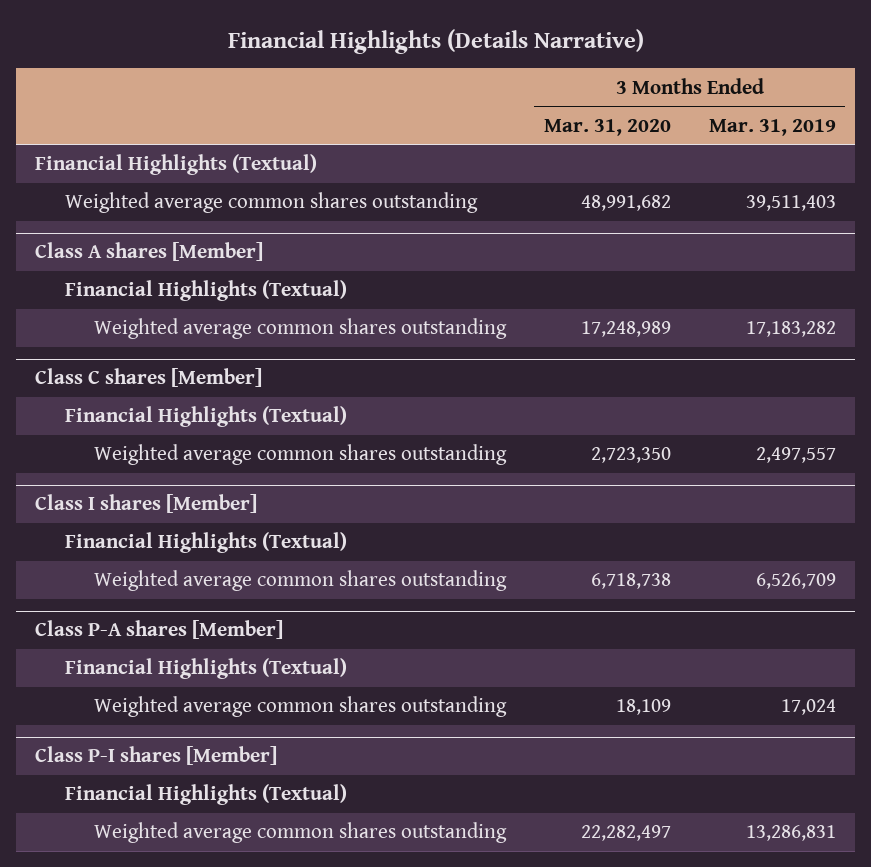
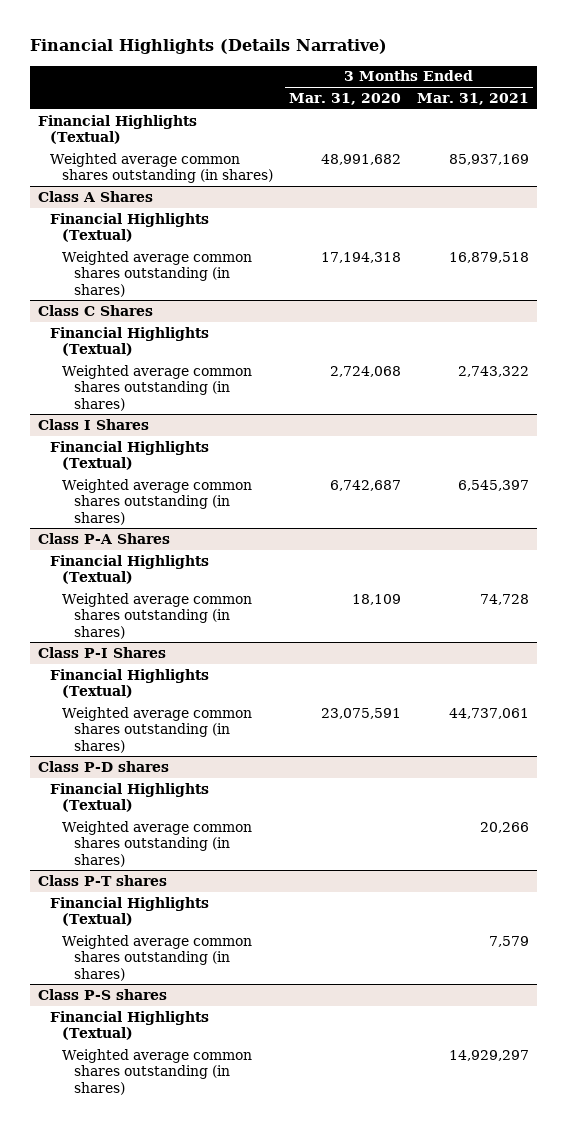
[708,118,836,136] Mar. 31, 2019 -> none
none -> [417,93,530,106] Mar. 31, 2021
[64,192,478,214] Weighted average common shares outstanding -> [49,152,274,184] Weighted average common shares outstanding (in shares)
[35,242,264,262] Class A shares [Member] -> [37,190,153,202] Class A Shares
[93,318,507,340] Weighted average common shares outstanding -> [62,250,253,297] Weighted average common shares outstanding (in shares)
[580,321,671,338] 17,248,989 -> [321,251,402,263] 17,194,318
[35,368,263,388] Class C shares [Member] -> [37,304,153,316] Class C Shares
[93,444,507,466] Weighted average common shares outstanding -> [62,364,253,411] Weighted average common shares outstanding (in shares)
[590,447,671,464] 2,723,350 -> [330,365,402,377] 2,724,068
[35,494,258,514] Class I shares [Member] -> [37,418,149,430] Class I Shares
[93,570,507,592] Weighted average common shares outstanding -> [62,478,253,525] Weighted average common shares outstanding (in shares)
[590,573,671,590] 6,718,738 -> [330,479,402,491] 6,742,687
[35,620,284,640] Class P-A shares [Member] -> [37,532,170,544] Class P-A Shares
[93,696,507,718] Weighted average common shares outstanding -> [62,592,253,639] Weighted average common shares outstanding (in shares)
[35,746,278,766] Class P-I shares [Member] -> [37,646,166,658] Class P-I Shares
[93,822,507,844] Weighted average common shares outstanding -> [62,706,253,753] Weighted average common shares outstanding (in shares)
[580,825,671,842] 22,282,497 -> [321,707,402,719] 23,075,591
none -> [37,760,169,772] Class P-D shares
none -> [49,782,209,813] Financial Highlights (Textual)
none -> [62,820,253,867] Weighted average common shares outstanding (in shares)
none -> [37,874,167,886] Class P-T shares
none -> [49,896,209,927] Financial Highlights (Textual)
none -> [62,934,253,981] Weighted average common shares outstanding (in shares)
none -> [37,988,167,1000] Class P-S shares
none -> [49,1010,209,1041] Financial Highlights (Textual)
none -> [62,1048,253,1095] Weighted average common shares outstanding (in shares)

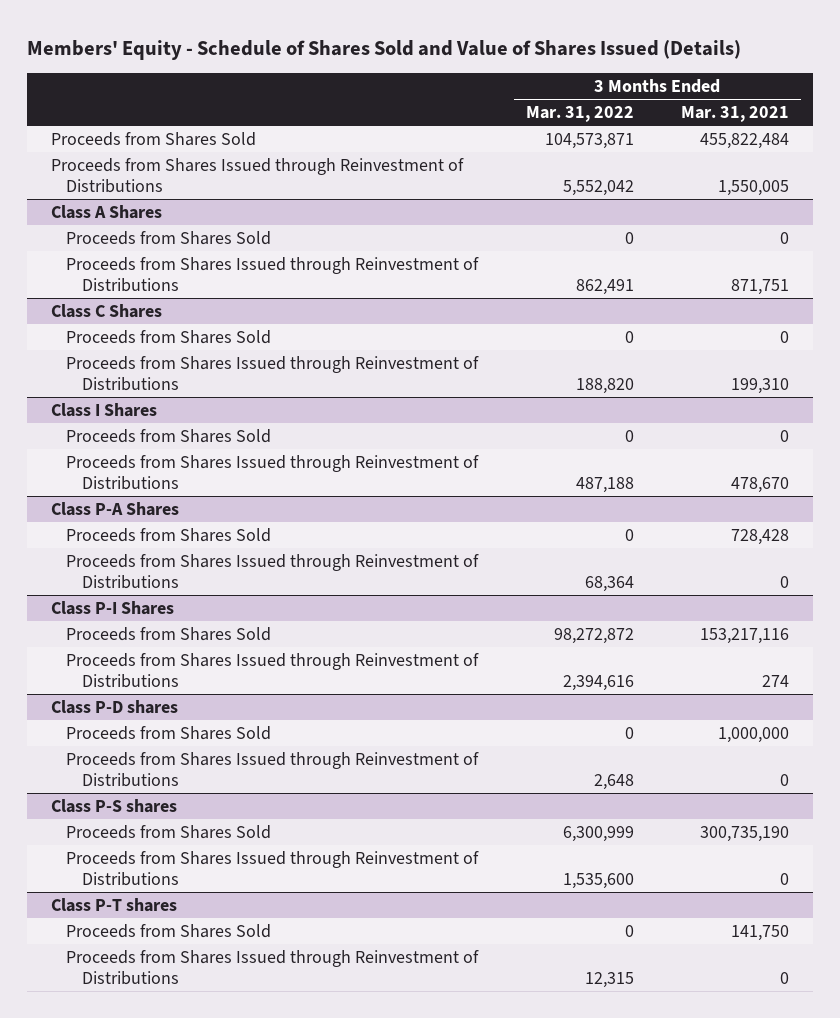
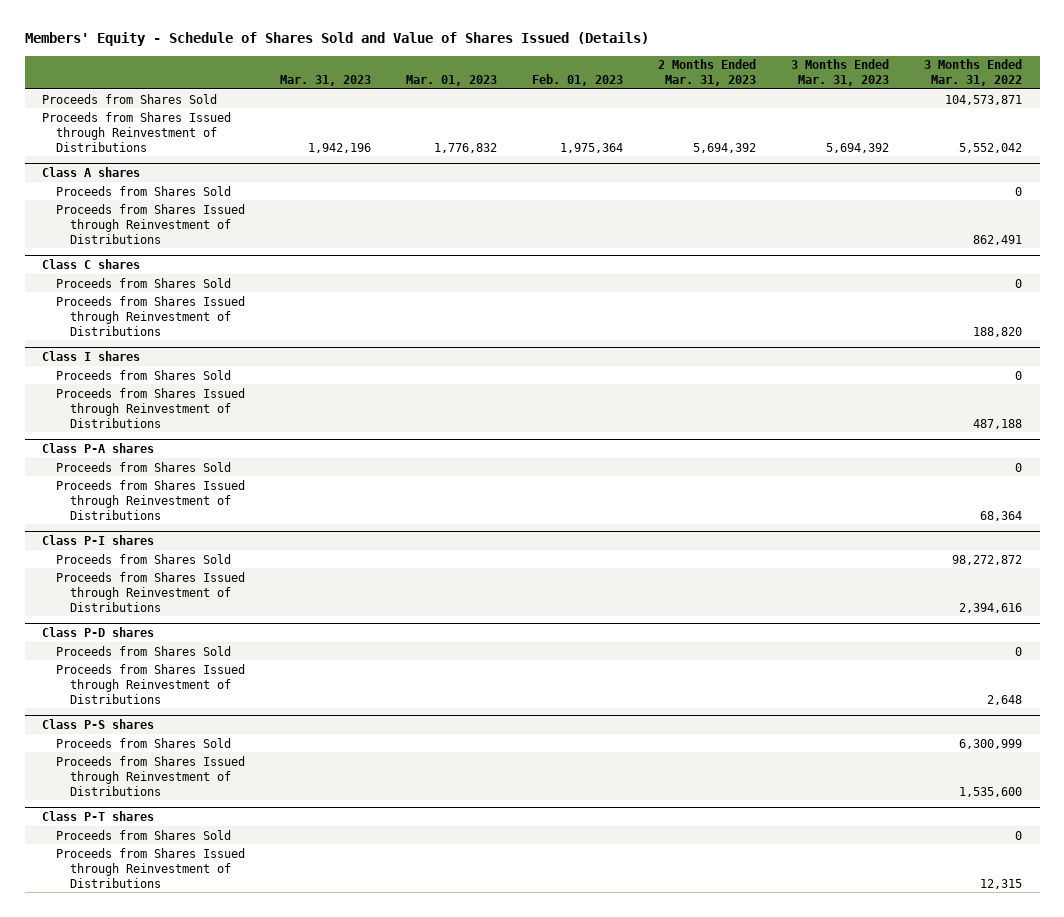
[681,106,790,123] Mar. 31, 2021 -> none
none -> [280,75,372,87] Mar. 31, 2023
none -> [406,75,498,87] Mar. 01, 2023
none -> [532,74,624,87] Feb. 01, 2023
none -> [658,59,757,87] 2 Months Ended Mar. 31, 2023
none -> [791,59,890,87] 3 Months Ended Mar. 31, 2023
[50,205,162,220] Class A Shares -> [42,167,141,178] Class A shares
[50,304,162,319] Class C Shares -> [42,259,141,270] Class C shares
[50,403,157,418] Class I Shares -> [42,351,141,362] Class I shares
[50,502,179,517] Class P-A Shares -> [42,443,155,454] Class P-A shares
[50,601,174,616] Class P-I Shares -> [42,535,155,546] Class P-I shares

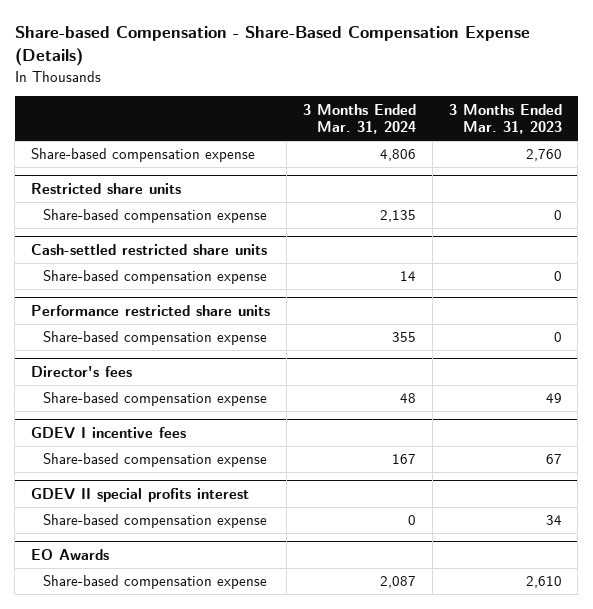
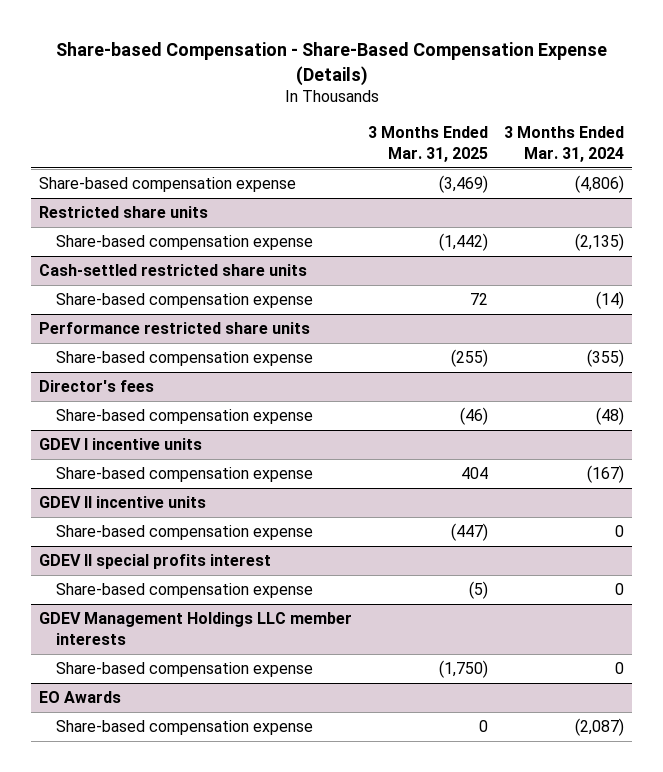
[448,103,562,135] 3 Months Ended Mar. 31, 2023 -> none
none -> [368,126,489,162] 3 Months Ended Mar. 31, 2025
[379,149,416,162] 4,806 -> [575,175,625,194] (4,806)
[379,210,416,223] 2,135 -> [575,233,625,252] (2,135)
[399,271,416,282] 14 -> [596,291,625,310] (14)
[391,332,416,343] 355 -> [587,349,625,368] (355)
[399,393,416,404] 48 -> [596,407,625,426] (48)
[31,427,187,440] GDEV I incentive fees -> [39,438,203,451] GDEV I incentive units
[391,454,416,465] 167 -> [587,465,625,484] (167)
none -> [39,496,207,509] GDEV II incentive units
none -> [55,525,313,541] Share-based compensation expense
none -> [39,612,353,645] GDEV Management Holdings LLC member interests
none -> [55,662,313,678] Share-based compensation expense
[379,576,416,589] 2,087 -> [575,718,625,737] (2,087)

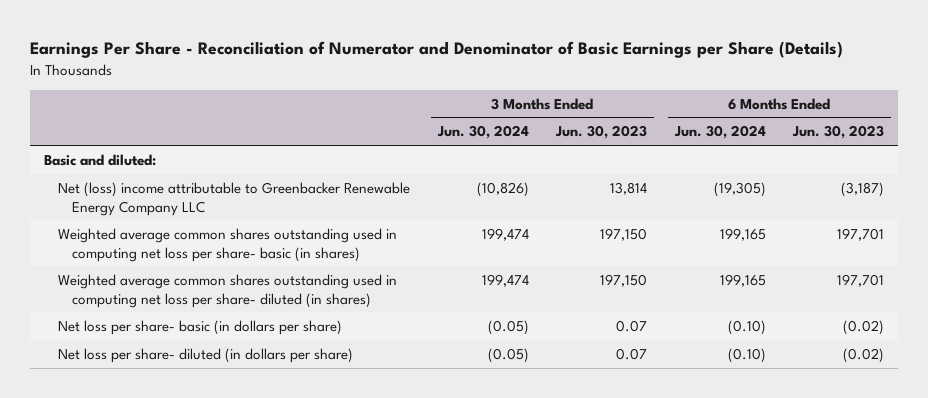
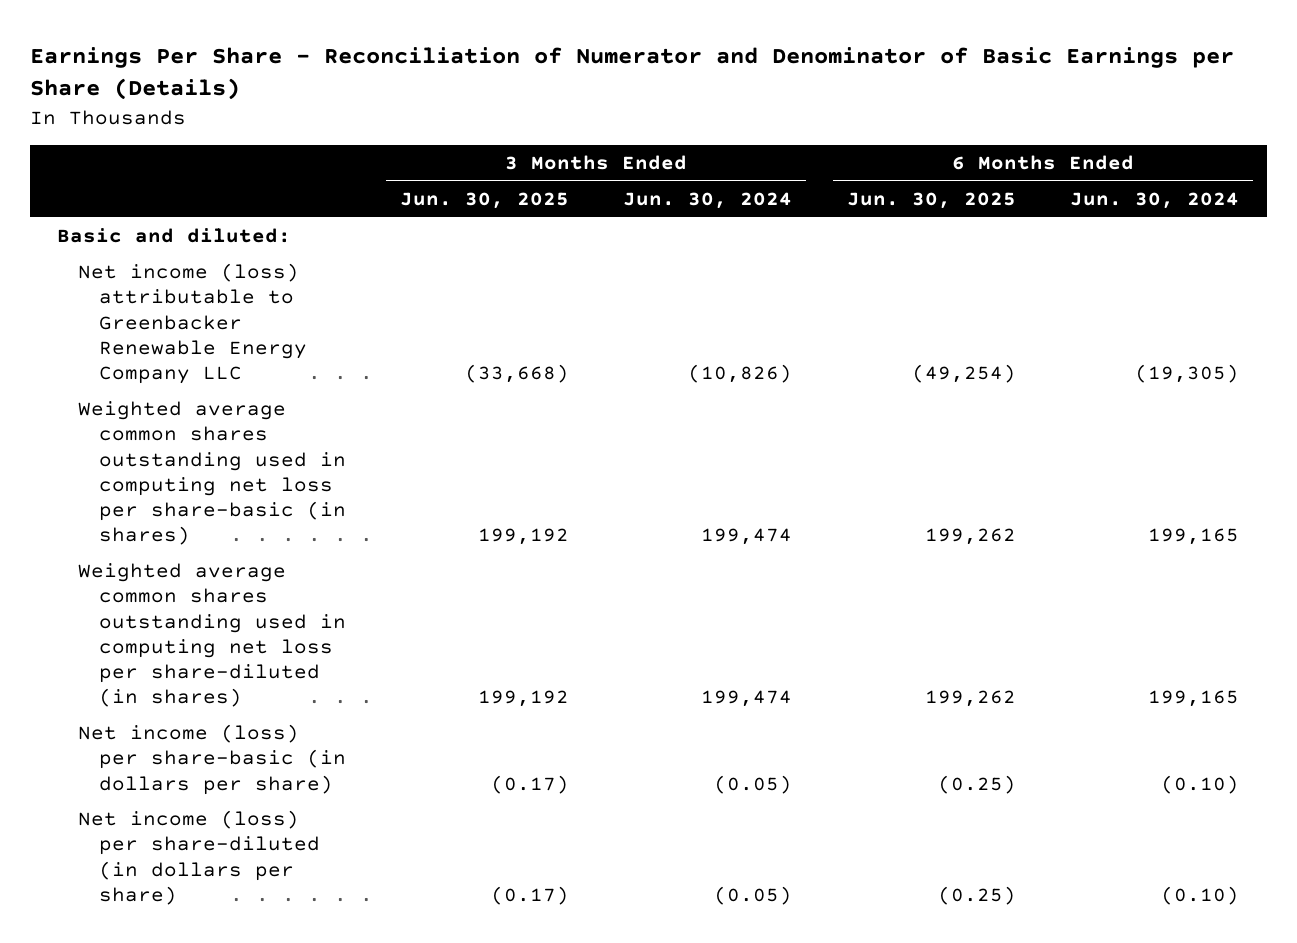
[555,125,648,140] Jun. 30, 2023 -> none
[792,125,885,140] Jun. 30, 2023 -> none
none -> [400,192,570,210] Jun. 30, 2025
none -> [846,192,1016,210] Jun. 30, 2025
[58,181,411,216] Net (loss) income attributable to Greenbacker Renewable Energy Company LLC -> [77,263,307,384] Net income (loss) attributable to Greenbacker Renewable Energy Company LLC
[58,227,398,262] Weighted average common shares outstanding used in computing net loss per share- basic (in shares) -> [77,401,346,545] Weighted average common shares outstanding used in computing net loss per share-basic (in shares)
[58,273,398,308] Weighted average common shares outstanding used in computing net loss per share- diluted (in shares) -> [77,563,346,707] Weighted average common shares outstanding used in computing net loss per share-diluted (in shares)
[58,319,343,335] Net loss per share- basic (in dollars per share) -> [77,724,346,795] Net income (loss) per share-basic (in dollars per share)
[58,347,354,363] Net loss per share- diluted (in dollars per share) -> [77,810,320,905] Net income (loss) per share-diluted (in dollars per share)

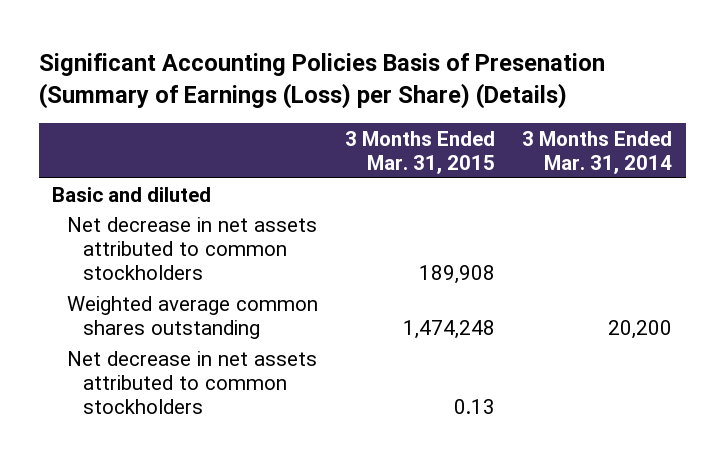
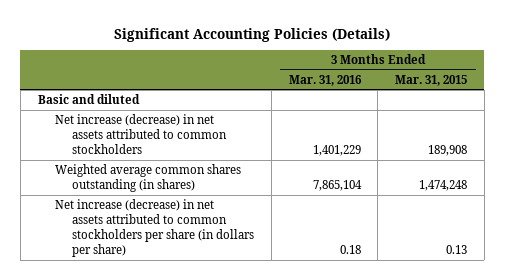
[38,52,605,109] Significant Accounting Policies Basis of Presenation (Summary of Earnings (Loss) per Share) (Details) -> [114,27,391,42] Significant Accounting Policies (Details)
[522,130,673,175] 3 Months Ended Mar. 31, 2014 -> none
none -> [288,74,362,86] Mar. 31, 2016
[67,216,318,280] Net decrease in net assets attributed to common stockholders -> [54,114,228,155] Net increase (decrease) in net assets attributed to common stockholders
[67,295,319,339] Weighted average common shares outstanding -> [54,164,241,193] Weighted average common shares outstanding (in shares)
[67,350,318,414] Net decrease in net assets attributed to common stockholders -> [54,199,255,258] Net increase (decrease) in net assets attributed to common stockholders per share (in dollars per share)

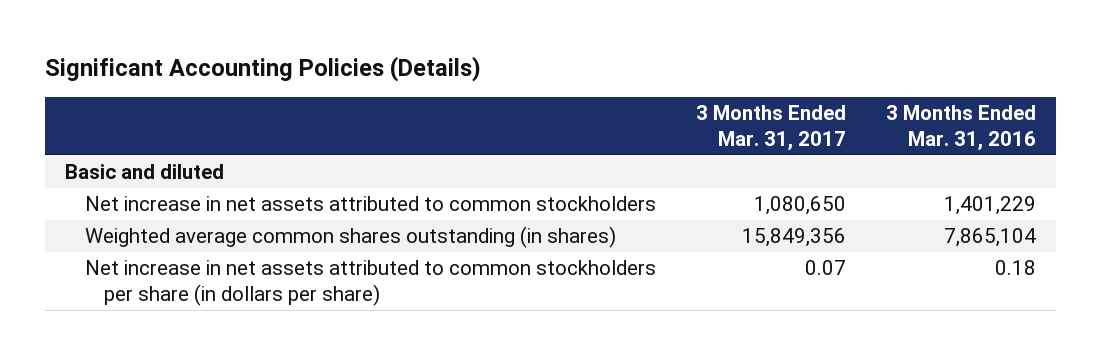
[395,74,468,86] Mar. 31, 2015 -> none
none -> [695,105,846,151] 3 Months Ended Mar. 31, 2017
[54,114,228,155] Net increase (decrease) in net assets attributed to common stockholders -> [84,196,656,212] Net increase in net assets attributed to common stockholders
[54,199,255,258] Net increase (decrease) in net assets attributed to common stockholders per share (in dollars per share) -> [84,260,656,307] Net increase in net assets attributed to common stockholders per share (in dollars per share)

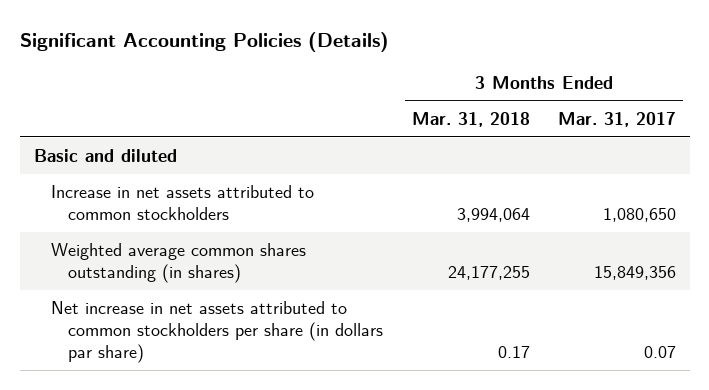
[885,105,1036,151] 3 Months Ended Mar. 31, 2016 -> none
none -> [411,111,530,127] Mar. 31, 2018
[84,196,656,212] Net increase in net assets attributed to common stockholders -> [51,185,315,221] Increase in net assets attributed to common stockholders
[84,260,656,307] Net increase in net assets attributed to common stockholders per share (in dollars per share) -> [51,301,384,364] Net increase in net assets attributed to common stockholders per share (in dollars par share)

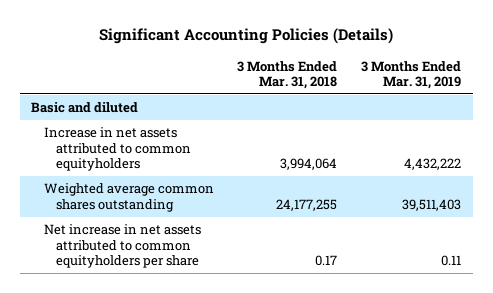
[557,111,676,127] Mar. 31, 2017 -> none
none -> [361,60,462,89] 3 Months Ended Mar. 31, 2019
[51,185,315,221] Increase in net assets attributed to common stockholders -> [43,127,191,171] Increase in net assets attributed to common equityholders
[51,243,307,284] Weighted average common shares outstanding (in shares) -> [43,183,214,212] Weighted average common shares outstanding
[51,301,384,364] Net increase in net assets attributed to common stockholders per share (in dollars par share) -> [43,224,201,268] Net increase in net assets attributed to common equityholders per share

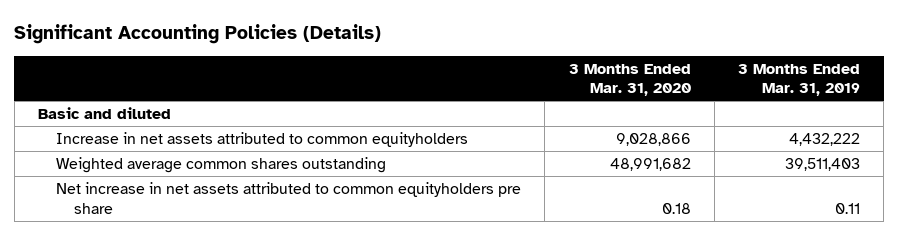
[237,60,338,89] 3 Months Ended Mar. 31, 2018 -> none
none -> [568,63,691,97] 3 Months Ended Mar. 31, 2020
[43,224,201,268] Net increase in net assets attributed to common equityholders per share -> [56,182,522,214] Net increase in net assets attributed to common equityholders pre share

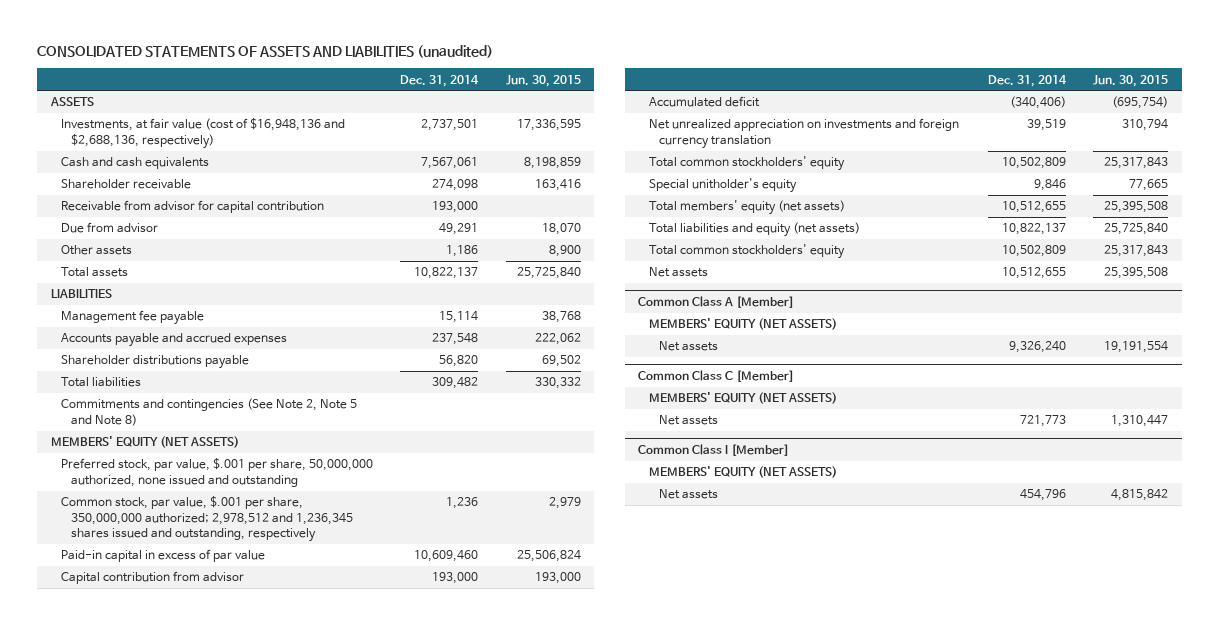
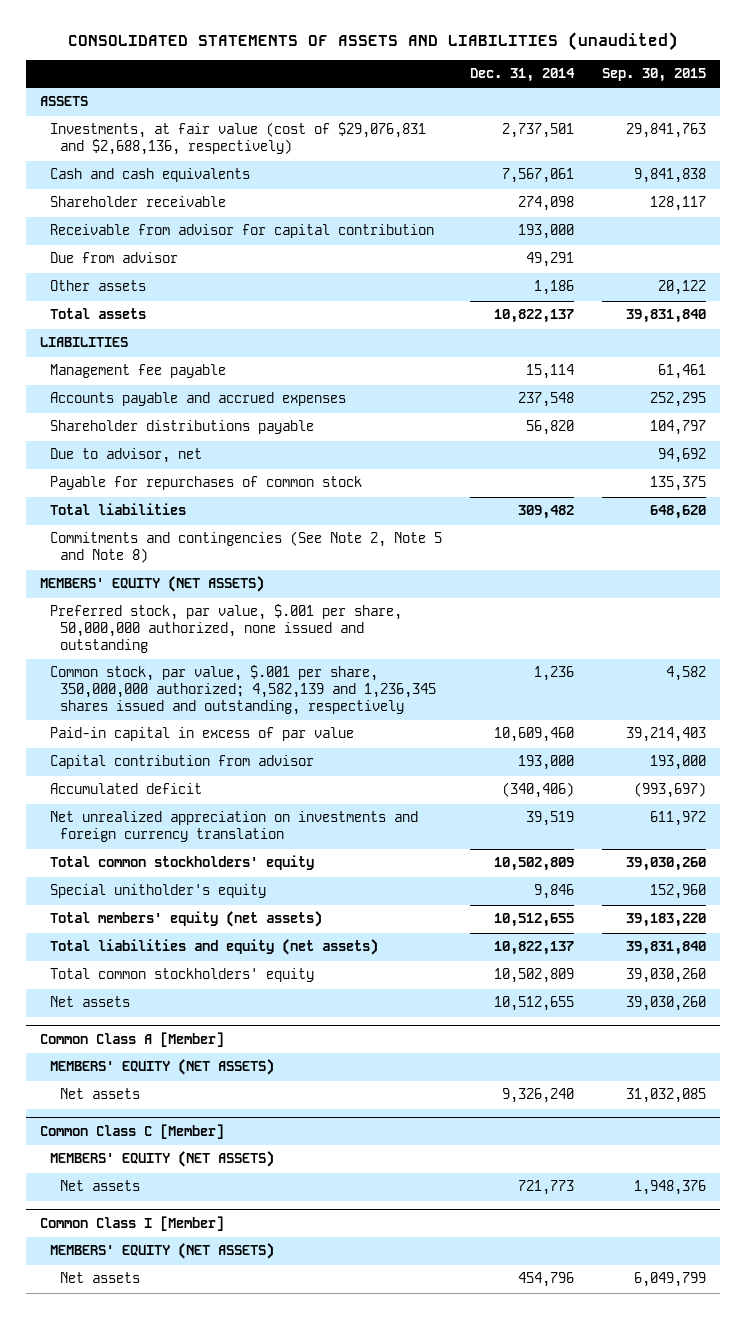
[505,74,581,87] Jun. 30, 2015 -> none
none -> [602,68,707,83] Sep. 30, 2015
[60,118,345,149] Investments, at fair value (cost of $16,948,136 and $2,688,136, respectively) -> [49,122,426,156] Investments, at fair value (cost of $29,076,831 and $2,688,136, respectively)
none -> [49,448,202,464] Due to advisor, net
none -> [49,476,362,491] Payable for repurchases of common stock
[60,496,354,543] Common stock, par value, $.001 per share, 350,000,000 authorized; 2,978,512 and 1,236,345 shares issued and outstanding, respectively -> [49,665,436,716] Common stock, par value, $.001 per share, 350,000,000 authorized; 4,582,139 and 1,236,345 shares issued and outstanding, respectively

